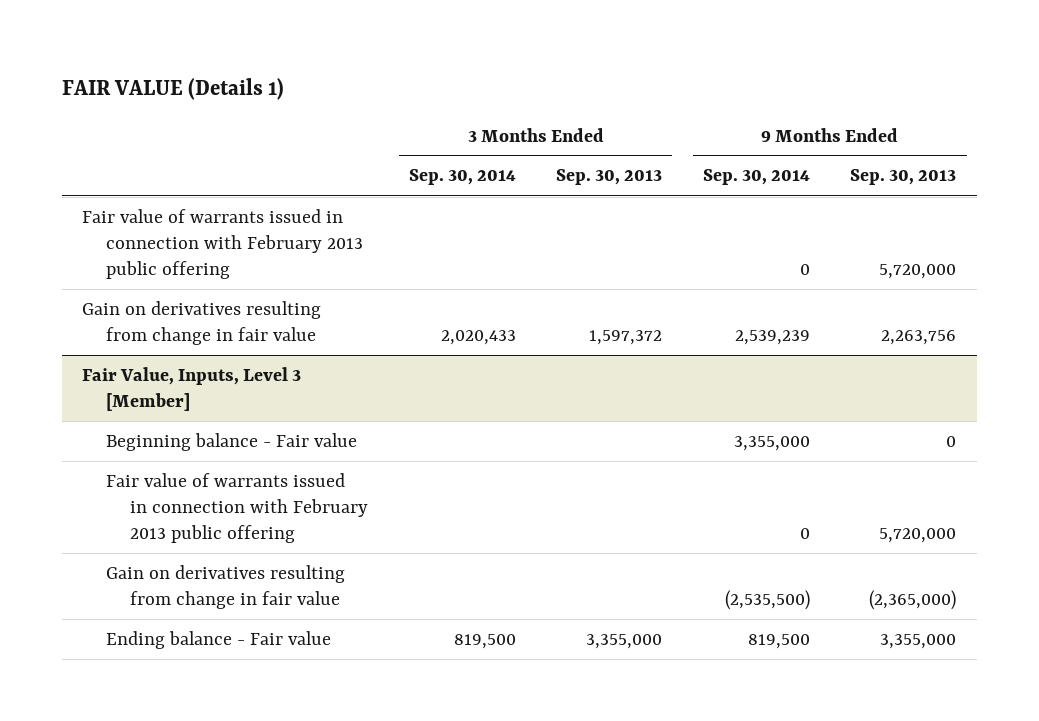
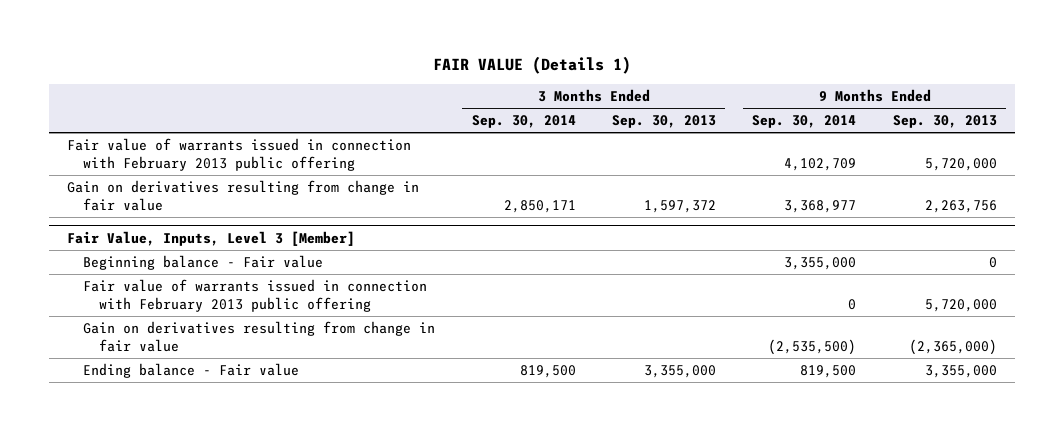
[799,263,810,275] 0 -> [784,157,857,171] 4,102,709
[440,329,516,345] 2,020,433 -> [503,199,576,213] 2,850,171
[734,329,810,345] 2,539,239 -> [784,199,857,213] 3,368,977

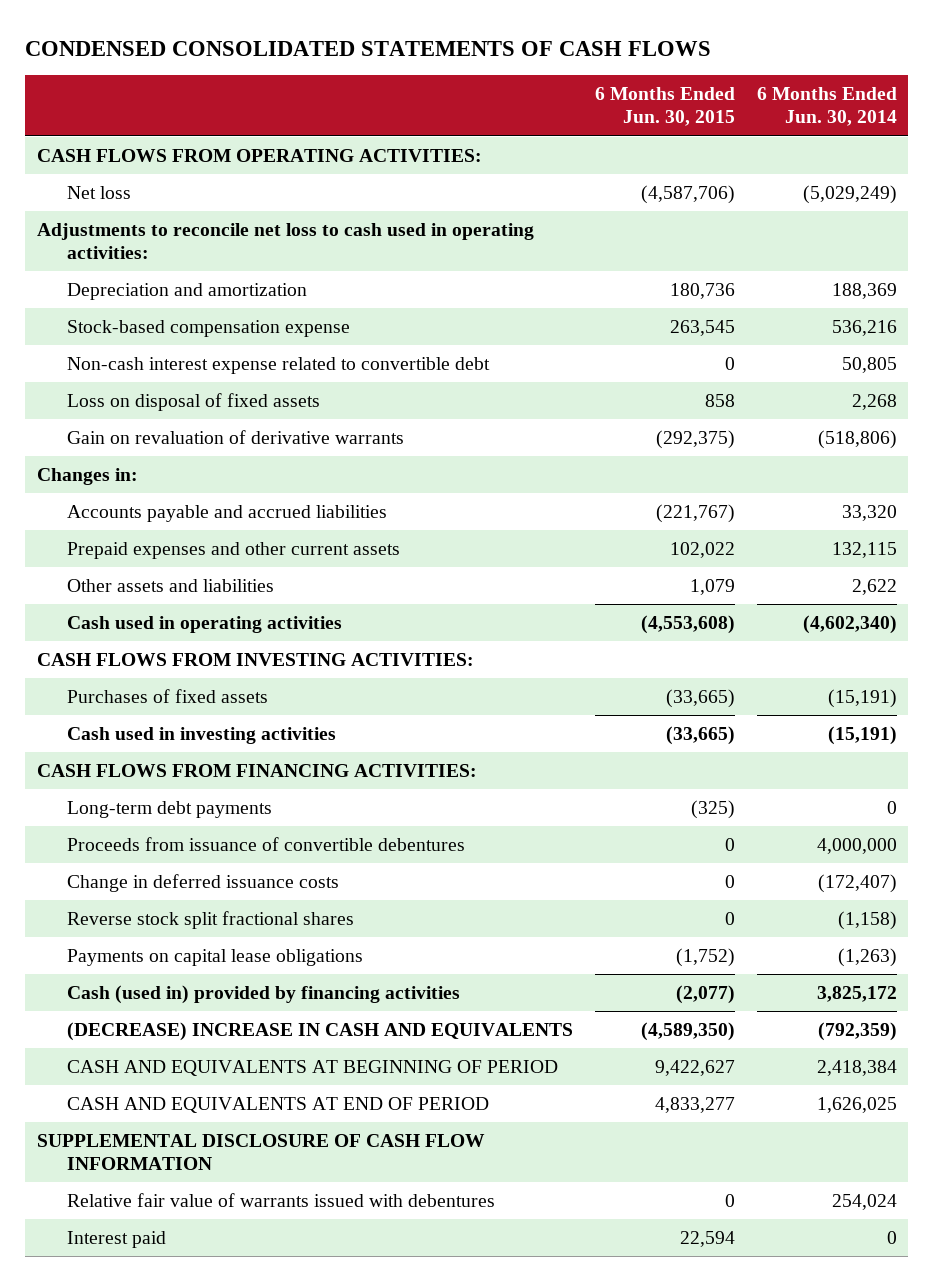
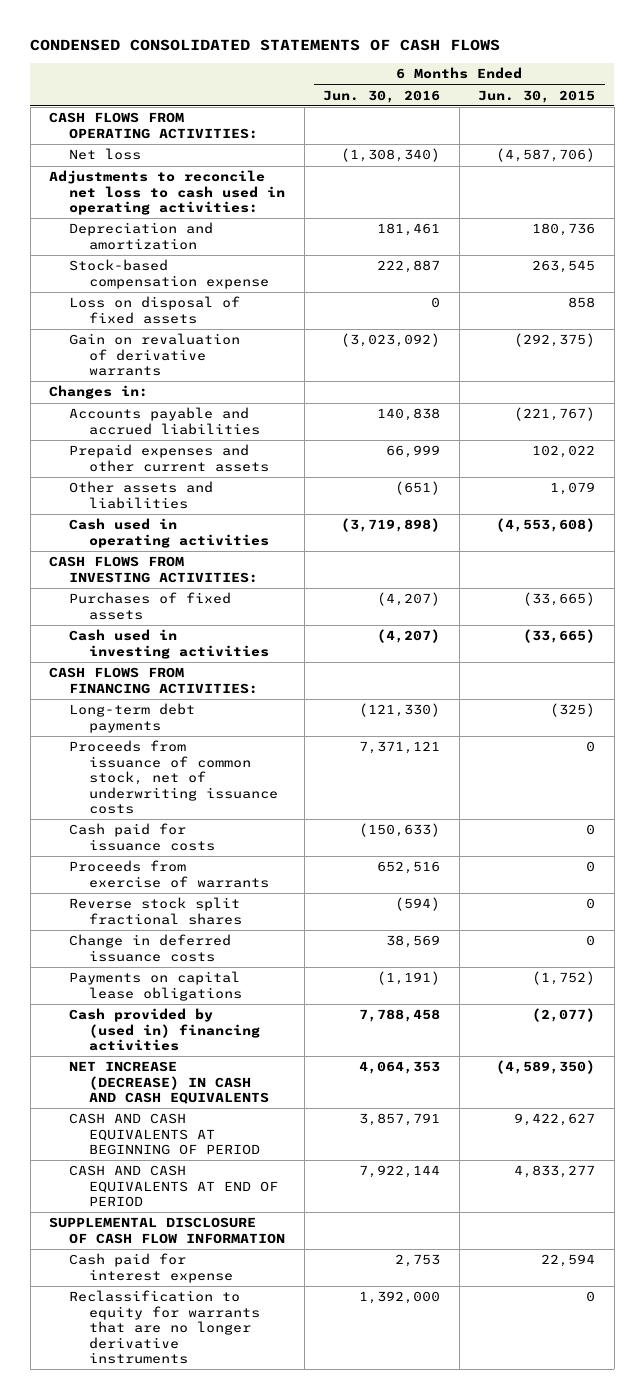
[757,87,898,127] 6 Months Ended Jun. 30, 2014 -> none
none -> [323,89,441,103] Jun. 30, 2016
[67,356,491,374] Non-cash interest expense related to convertible debt -> none
[67,836,466,851] Proceeds from issuance of convertible debentures -> none
none -> [69,740,279,814] Proceeds from issuance of common stock, net of underwriting issuance costs
none -> [69,823,216,851] Cash paid for issuance costs
none -> [69,860,270,888] Proceeds from exercise of warrants
[67,873,340,892] Change in deferred issuance costs -> [69,934,232,962] Change in deferred issuance costs
[67,984,461,1004] Cash (used in) provided by financing activities -> [69,1008,261,1052] Cash provided by (used in) financing activities
[67,1021,574,1041] (DECREASE) INCREASE IN CASH AND EQUIVALENTS -> [69,1061,270,1105] NET INCREASE (DECREASE) IN CASH AND CASH EQUIVALENTS
[67,1059,559,1076] CASH AND EQUIVALENTS AT BEGINNING OF PERIOD -> [69,1113,261,1156] CASH AND CASH EQUIVALENTS AT BEGINNING OF PERIOD
[67,1096,490,1113] CASH AND EQUIVALENTS AT END OF PERIOD -> [69,1165,279,1208] CASH AND CASH EQUIVALENTS AT END OF PERIOD
[67,1192,496,1207] Relative fair value of warrants issued with debentures -> none
[67,1230,167,1248] Interest paid -> [69,1253,234,1283] Cash paid for interest expense
none -> [69,1290,261,1364] Reclassification to equity for warrants that are no longer derivative instruments

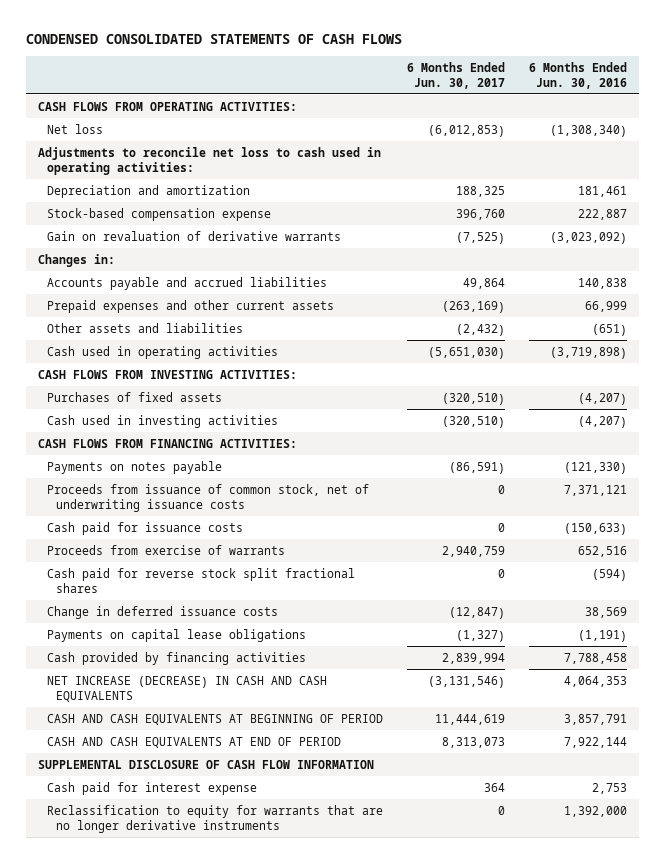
[478,89,596,103] Jun. 30, 2015 -> none
none -> [406,61,505,89] 6 Months Ended Jun. 30, 2017
[69,296,241,324] Loss on disposal of fixed assets -> none
[69,703,196,733] Long-term debt payments -> [46,460,222,474] Payments on notes payable
[69,897,243,925] Reverse stock split fractional shares -> [46,567,355,593] Cash paid for reverse stock split fractional shares
[69,1008,261,1052] Cash provided by (used in) financing activities -> [46,651,306,665] Cash provided by financing activities

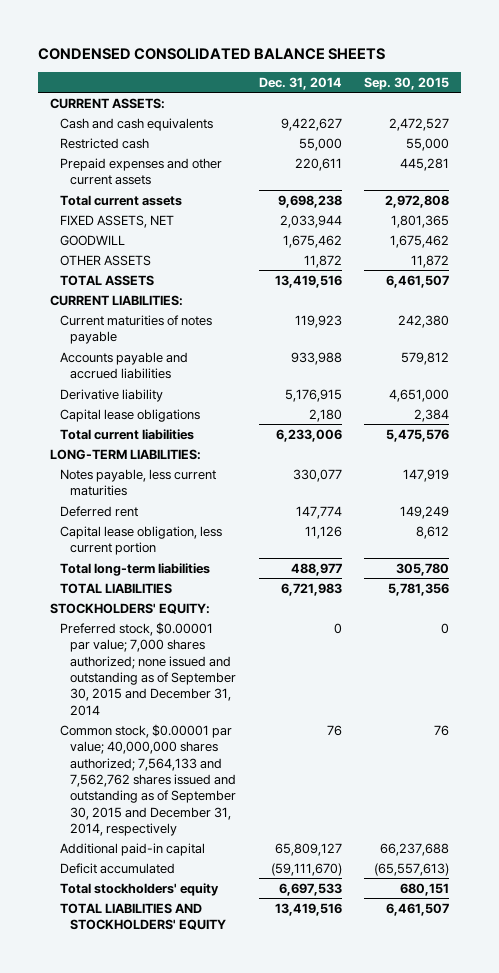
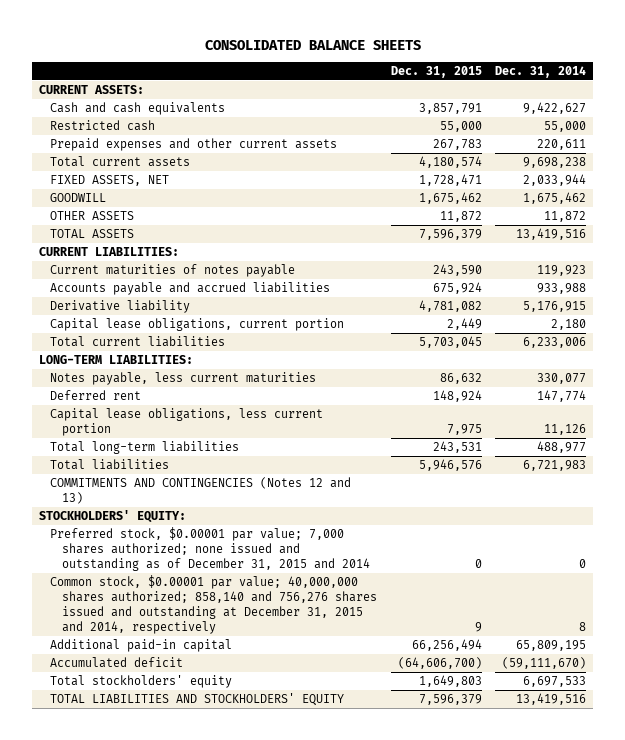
[38,47,386,60] CONDENSED CONSOLIDATED BALANCE SHEETS -> [204,40,421,51] CONSOLIDATED BALANCE SHEETS
[364,76,450,90] Sep. 30, 2015 -> none
none -> [390,65,482,78] Dec. 31, 2015
[59,408,200,422] Capital lease obligations -> [50,318,345,332] Capital lease obligations, current portion
[59,525,222,556] Capital lease obligation, less current portion -> [50,408,324,436] Capital lease obligations, less current portion
[59,582,172,594] TOTAL LIABILITIES -> [50,459,170,471] Total liabilities
none -> [50,477,352,504] COMMITMENTS AND CONTINGENCIES (Notes 12 and 13)
[59,621,237,716] Preferred stock, $0.00001 par value; 7,000 shares authorized; none issued and outstanding as of September 30, 2015 and December 31, 2014 -> [50,527,370,571] Preferred stock, $0.00001 par value; 7,000 shares authorized; none issued and outstanding as of December 31, 2015 and 2014
[59,723,237,836] Common stock, $0.00001 par value; 40,000,000 shares authorized; 7,564,133 and 7,562,762 shares issued and outstanding as of September 30, 2015 and December 31, 2014, respectively -> [50,575,377,634] Common stock, $0.00001 par value; 40,000,000 shares authorized; 858,140 and 756,276 shares issued and outstanding at December 31, 2015 and 2014, respectively
[326,724,342,736] 76 -> [579,621,587,631] 8
[274,842,342,856] 65,809,127 -> [516,640,587,652] 65,809,195
[59,862,175,874] Deficit accumulated -> [50,657,184,669] Accumulated deficit

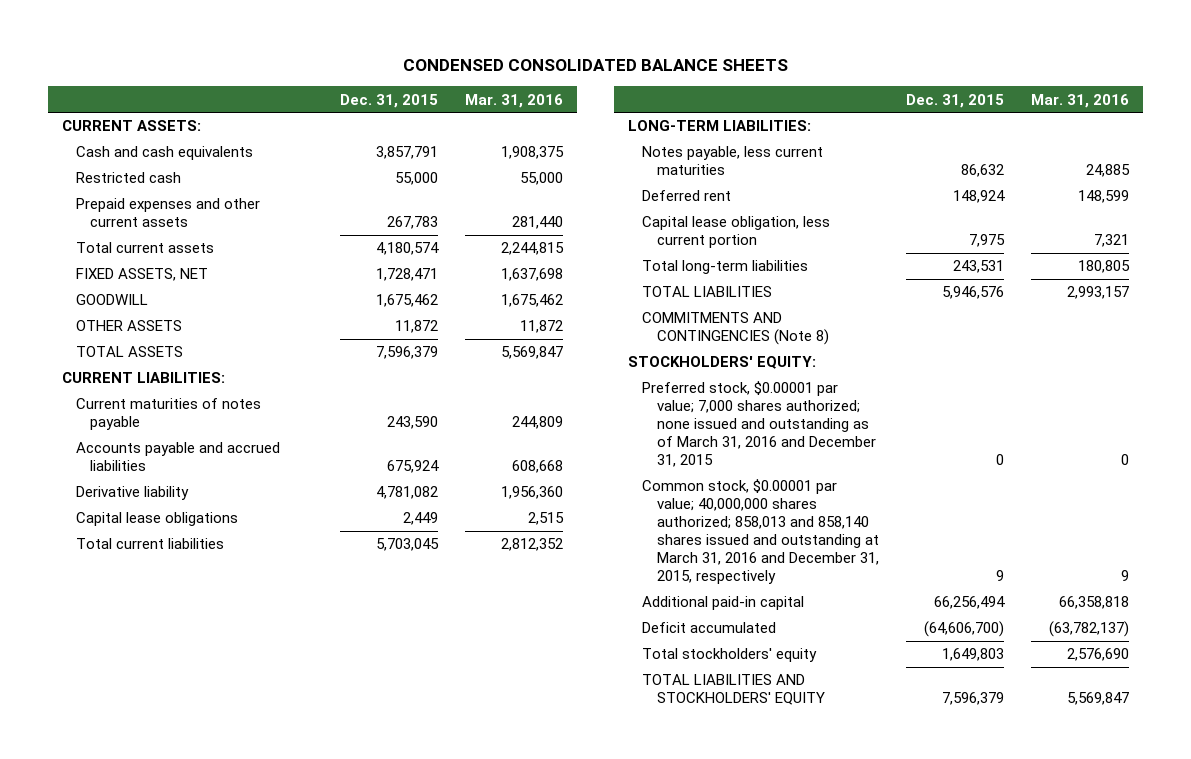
[204,40,421,51] CONSOLIDATED BALANCE SHEETS -> [402,59,788,72] CONDENSED CONSOLIDATED BALANCE SHEETS
[495,65,587,78] Dec. 31, 2014 -> none
none -> [465,93,564,108] Mar. 31, 2016
[50,318,345,332] Capital lease obligations, current portion -> [76,512,239,527] Capital lease obligations
[50,408,324,436] Capital lease obligations, less current portion -> [642,216,831,249] Capital lease obligation, less current portion
[50,459,170,471] Total liabilities -> [642,286,773,298] TOTAL LIABILITIES
[50,477,352,504] COMMITMENTS AND CONTINGENCIES (Notes 12 and 13) -> [642,312,829,346] COMMITMENTS AND CONTINGENCIES (Note 8)
[50,527,370,571] Preferred stock, $0.00001 par value; 7,000 shares authorized; none issued and outstanding as of December 31, 2015 and 2014 -> [642,381,876,468] Preferred stock, $0.00001 par value; 7,000 shares authorized; none issued and outstanding as of March 31, 2016 and December 31, 2015
[50,575,377,634] Common stock, $0.00001 par value; 40,000,000 shares authorized; 858,140 and 756,276 shares issued and outstanding at December 31, 2015 and 2014, respectively -> [642,479,879,585] Common stock, $0.00001 par value; 40,000,000 shares authorized; 858,013 and 858,140 shares issued and outstanding at March 31, 2016 and December 31, 2015, respectively
[50,657,184,669] Accumulated deficit -> [642,622,777,634] Deficit accumulated

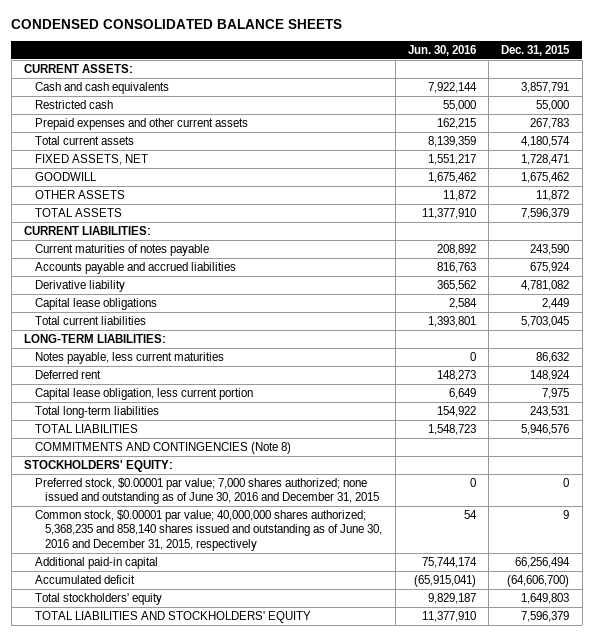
[465,93,564,108] Mar. 31, 2016 -> none
none -> [407,44,476,56] Jun. 30, 2016
[642,381,876,468] Preferred stock, $0.00001 par value; 7,000 shares authorized; none issued and outstanding as of March 31, 2016 and December 31, 2015 -> [34,477,380,505] Preferred stock, $0.00001 par value; 7,000 shares authorized; none issued and outstanding as of June 30, 2016 and December 31, 2015
[642,479,879,585] Common stock, $0.00001 par value; 40,000,000 shares authorized; 858,013 and 858,140 shares issued and outstanding at March 31, 2016 and December 31, 2015, respectively -> [34,509,383,551] Common stock, $0.00001 par value; 40,000,000 shares authorized; 5,368,235 and 858,140 shares issued and outstanding as of June 30, 2016 and December 31, 2015, respectively
[642,622,777,634] Deficit accumulated -> [34,574,135,584] Accumulated deficit

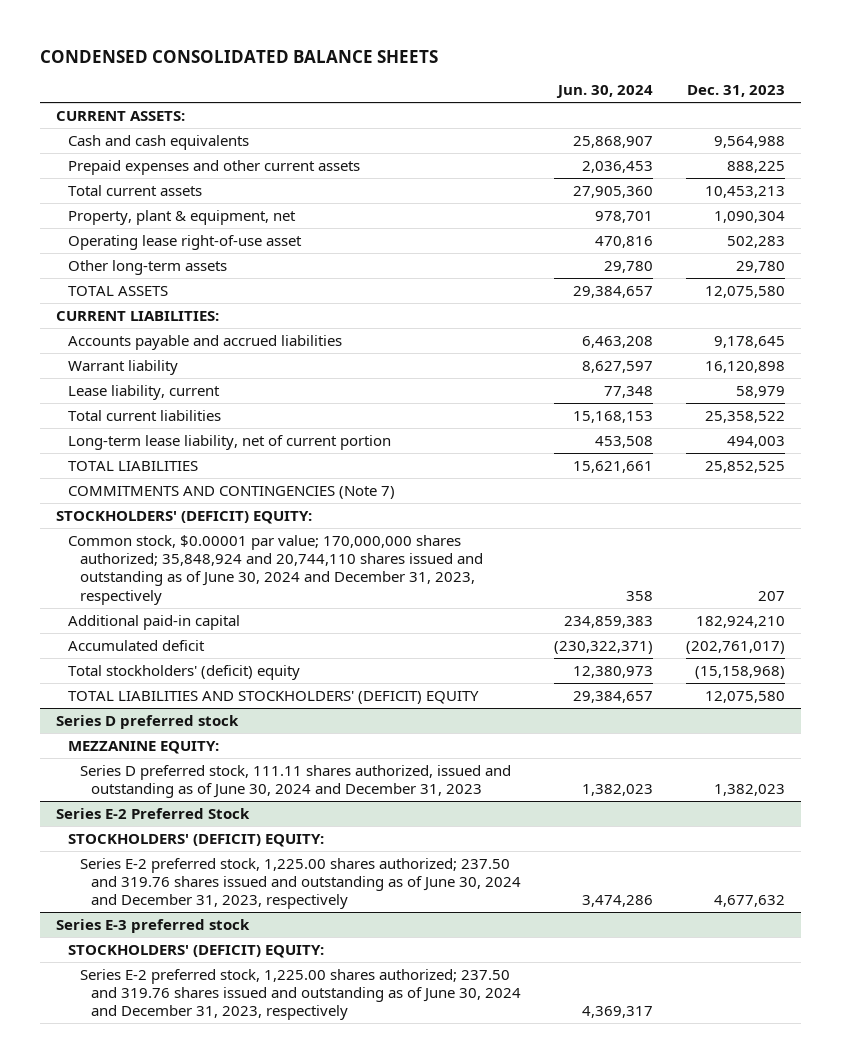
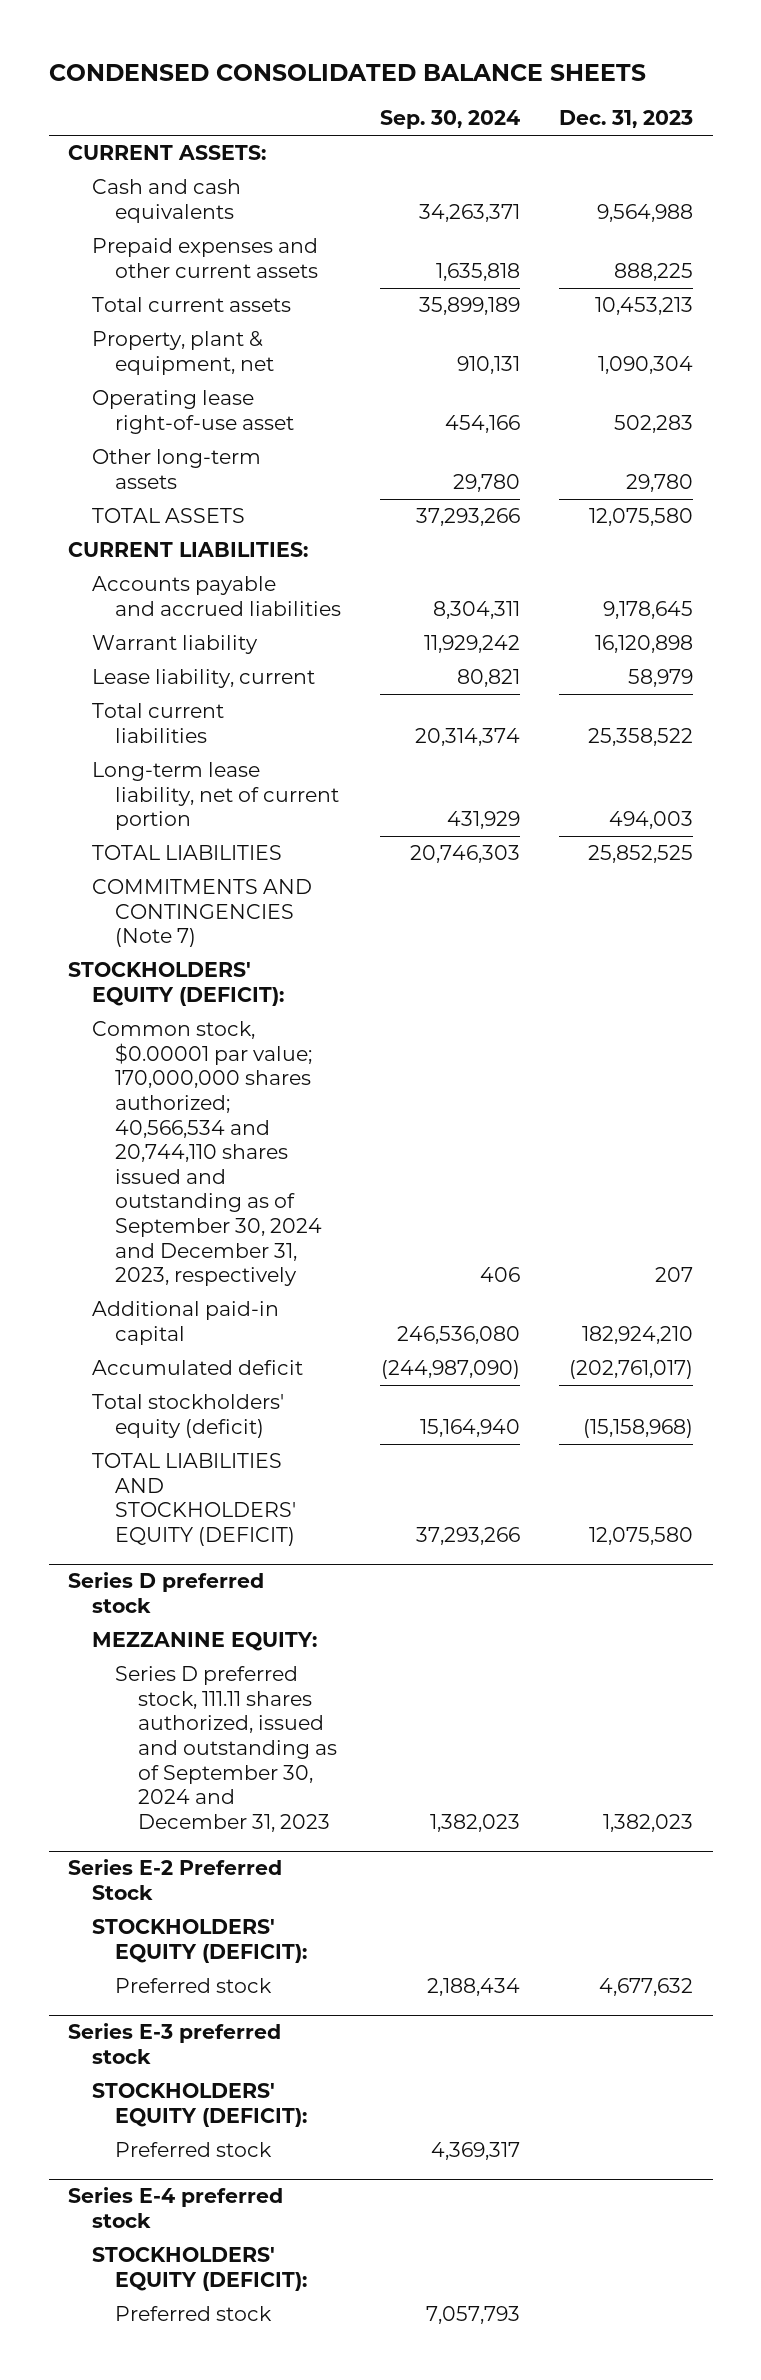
[555,85,653,99] Jun. 30, 2024 -> none
none -> [379,110,520,130] Sep. 30, 2024
[56,510,313,524] STOCKHOLDERS' (DEFICIT) EQUITY: -> [68,962,284,1006] STOCKHOLDERS' EQUITY (DEFICIT):
[67,534,483,605] Common stock, $0.00001 par value; 170,000,000 shares authorized; 35,848,924 and 20,744,110 shares issued and outstanding as of June 30, 2024 and December 31, 2023, respectively -> [91,1021,322,1287] Common stock, $0.00001 par value; 170,000,000 shares authorized; 40,566,534 and 20,744,110 shares issued and outstanding as of September 30, 2024 and December 31, 2023, respectively
[67,664,300,680] Total stockholders' (deficit) equity -> [91,1394,284,1438] Total stockholders' equity (deficit)
[67,690,479,704] TOTAL LIABILITIES AND STOCKHOLDERS' (DEFICIT) EQUITY -> [91,1453,296,1546] TOTAL LIABILITIES AND STOCKHOLDERS' EQUITY (DEFICIT)
[79,764,511,798] Series D preferred stock, 111.11 shares authorized, issued and outstanding as of June 30, 2024 and December 31, 2023 -> [114,1666,337,1832] Series D preferred stock, 111.11 shares authorized, issued and outstanding as of September 30, 2024 and December 31, 2023
[67,833,324,847] STOCKHOLDERS' (DEFICIT) EQUITY: -> [91,1919,307,1963] STOCKHOLDERS' EQUITY (DEFICIT):
[79,857,522,910] Series E-2 preferred stock, 1,225.00 shares authorized; 237.50 and 319.76 shares issued and outstanding as of June 30, 2024 and December 31, 2023, respectively -> [114,1978,272,1994] Preferred stock
[67,944,324,958] STOCKHOLDERS' (DEFICIT) EQUITY: -> [91,2083,307,2127] STOCKHOLDERS' EQUITY (DEFICIT):
[79,968,522,1021] Series E-2 preferred stock, 1,225.00 shares authorized; 237.50 and 319.76 shares issued and outstanding as of June 30, 2024 and December 31, 2023, respectively -> [114,2142,272,2158] Preferred stock
none -> [68,2187,284,2229] Series E-4 preferred stock
none -> [91,2247,307,2291] STOCKHOLDERS' EQUITY (DEFICIT):
none -> [114,2306,272,2322] Preferred stock

